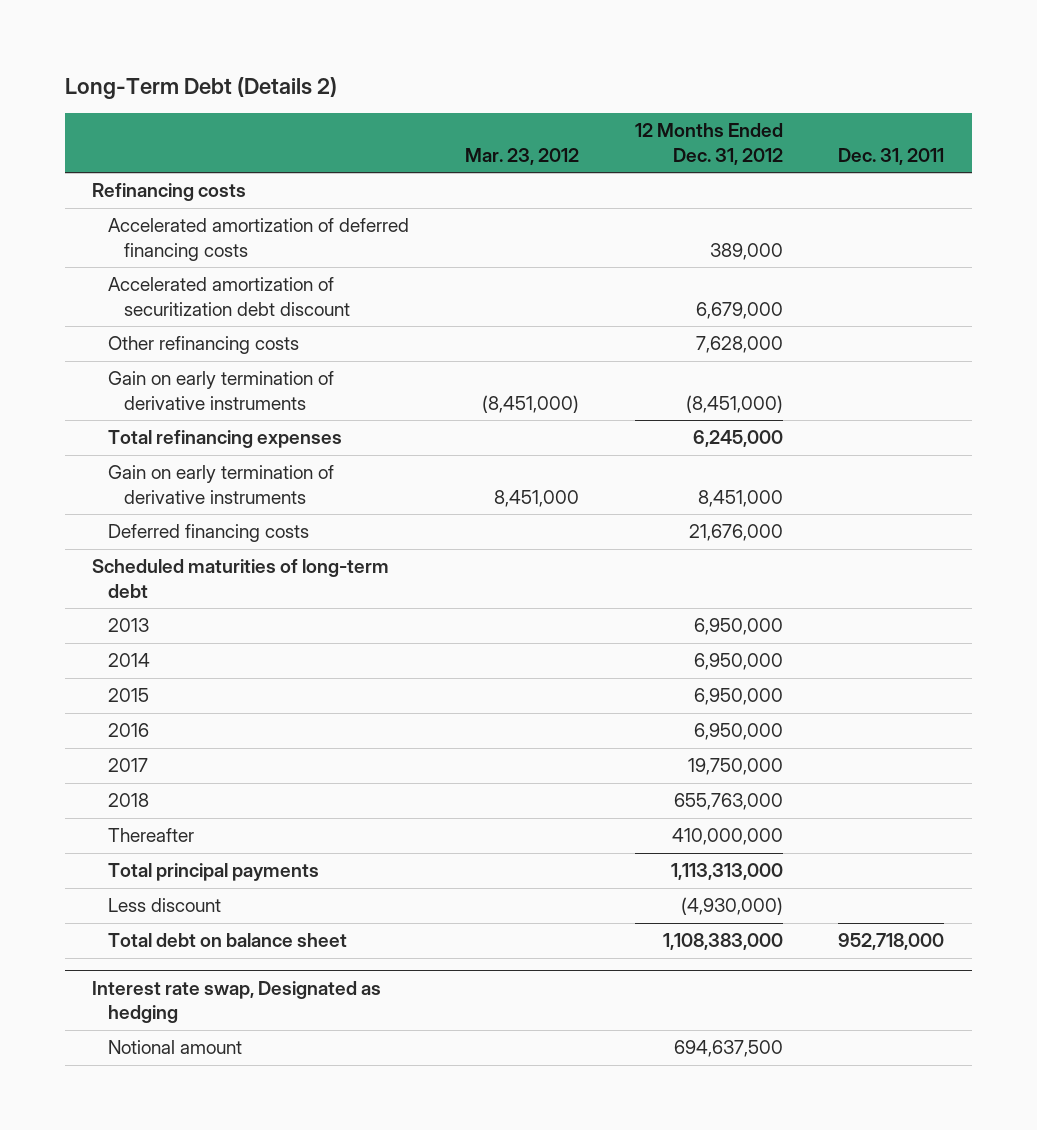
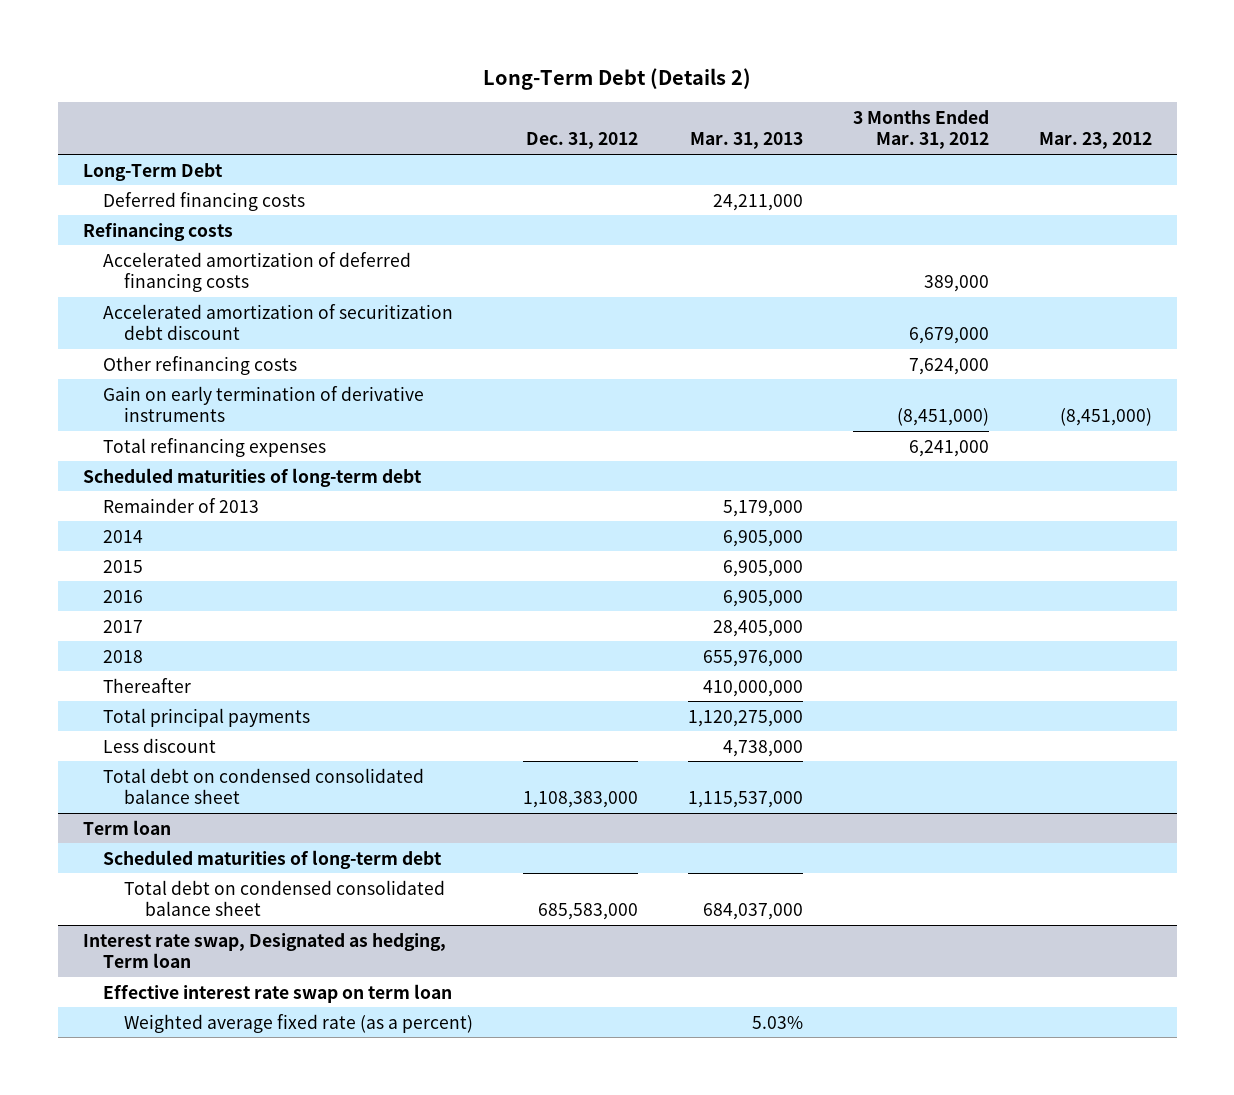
[634,123,783,165] 12 Months Ended Dec. 31, 2012 -> none
[838,147,945,165] Dec. 31, 2011 -> none
none -> [526,132,639,150] Dec. 31, 2012
none -> [689,132,803,150] Mar. 31, 2013
none -> [852,109,989,150] 3 Months Ended Mar. 31, 2012
none -> [82,162,223,181] Long-Term Debt
[108,524,310,543] Deferred financing costs -> [103,191,306,211] Deferred financing costs
[108,465,335,504] Gain on early termination of derivative instruments -> none
[108,618,150,633] 2013 -> none
none -> [103,497,260,513] Remainder of 2013
[108,1040,243,1055] Notional amount -> none
[108,933,348,948] Total debt on balance sheet -> [103,767,425,805] Total debt on condensed consolidated balance sheet
none -> [82,819,171,835] Term loan
none -> [103,849,443,869] Scheduled maturities of long-term debt
none -> [124,879,446,917] Total debt on condensed consolidated balance sheet
[92,980,382,1024] Interest rate swap, Designated as hedging -> [82,932,446,969] Interest rate swap, Designated as hedging, Term loan
none -> [103,983,453,1003] Effective interest rate swap on term loan
none -> [124,1013,474,1033] Weighted average fixed rate (as a percent)

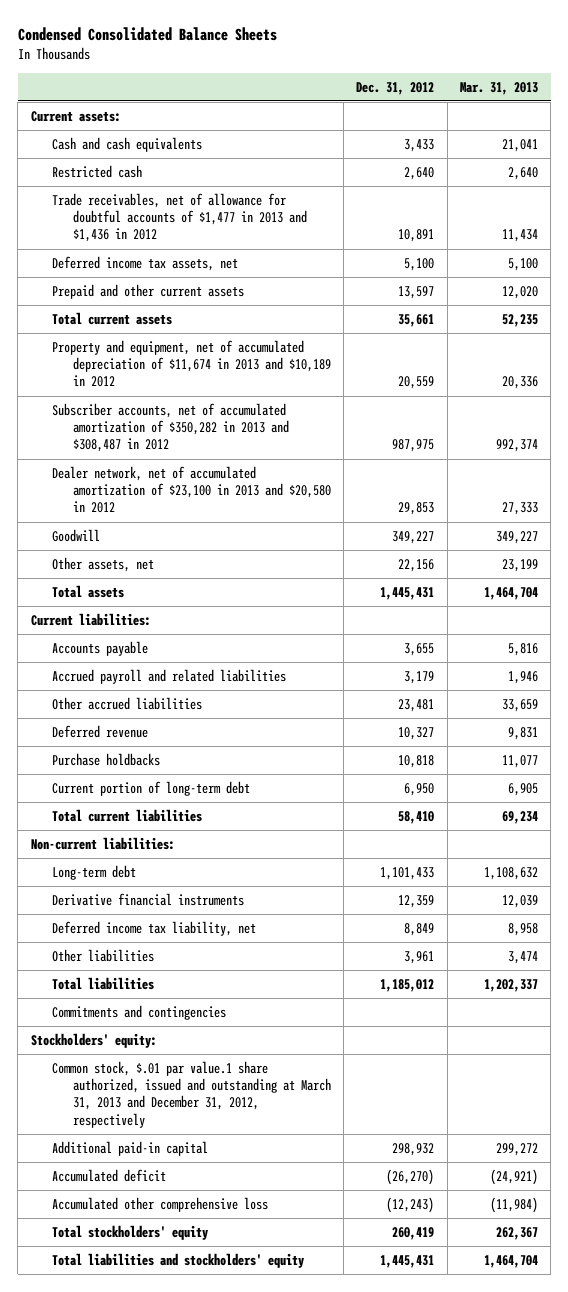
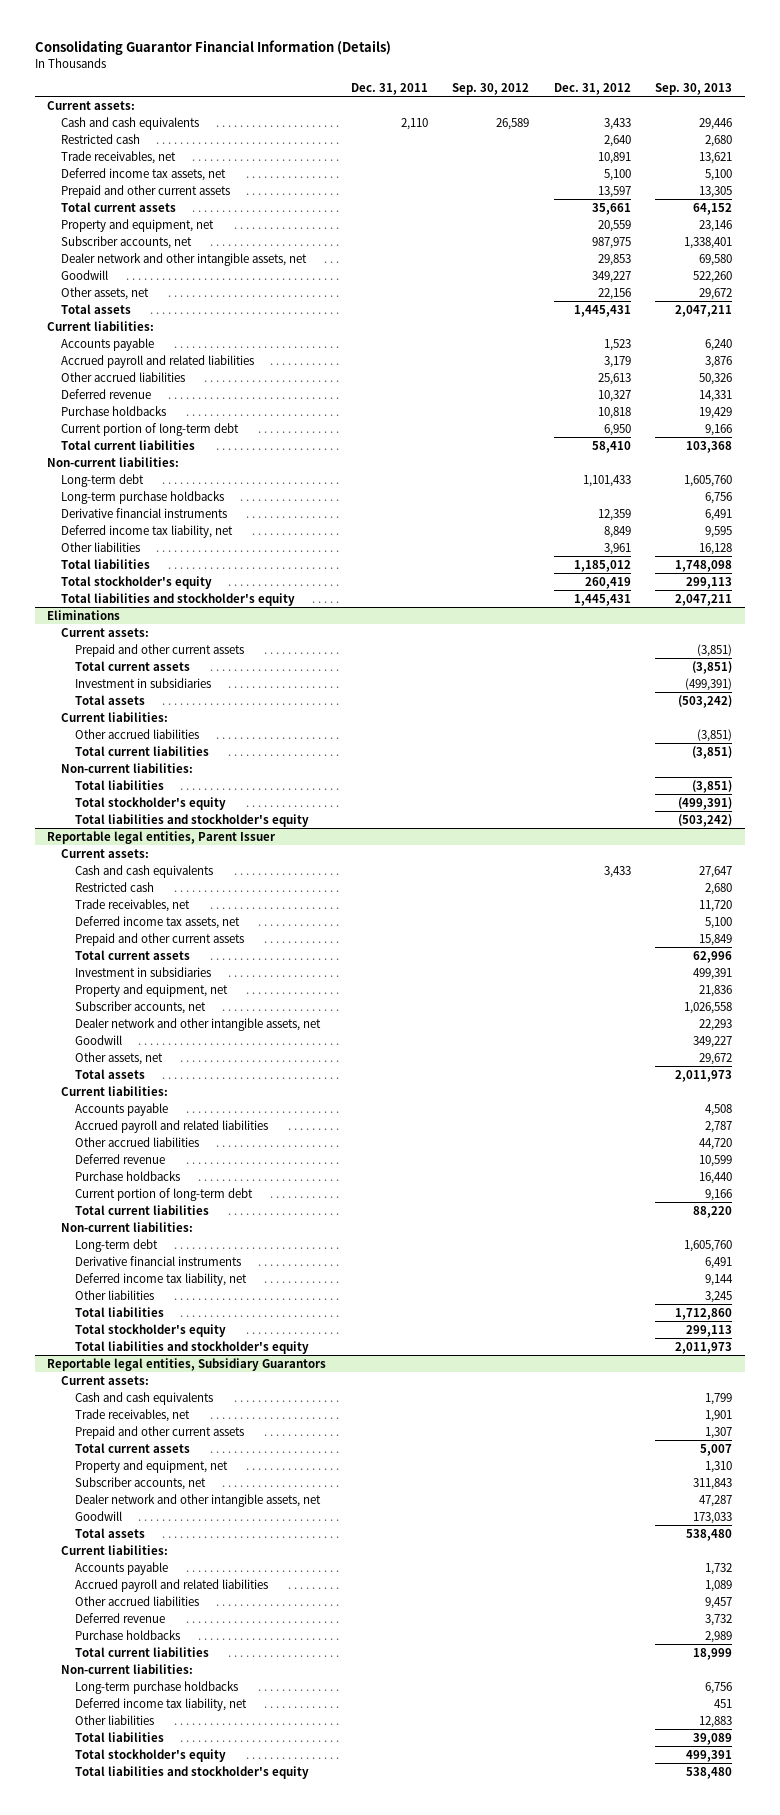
[17,26,277,41] Condensed Consolidated Balance Sheets -> [35,40,392,56] Consolidating Guarantor Financial Information (Details)
[459,81,538,95] Mar. 31, 2013 -> none
none -> [350,82,428,95] Dec. 31, 2011
none -> [452,82,530,95] Sep. 30, 2012
none -> [655,82,733,95] Sep. 30, 2013
[51,193,308,243] Trade receivables, net of allowance for doubtful accounts of $1,477 in 2013 and $1,436 in 2012 -> [61,150,177,164] Trade receivables, net
[51,340,332,388] Property and equipment, net of accumulated depreciation of $11,674 in 2013 and $10,189 in 2012 -> [61,218,215,232] Property and equipment, net
[51,403,290,453] Subscriber accounts, net of accumulated amortization of $350,282 in 2013 and $308,487 in 2012 -> [61,235,193,249] Subscriber accounts, net
[51,466,332,514] Dealer network, net of accumulated amortization of $23,100 in 2013 and $20,580 in 2012 -> [61,252,308,266] Dealer network and other intangible assets, net
[404,643,435,657] 3,655 -> [603,338,631,351] 1,523
[398,699,435,713] 23,481 -> [597,372,631,385] 25,613
none -> [61,490,225,504] Long-term purchase holdbacks
[51,1005,226,1021] Commitments and contingencies -> none
[30,1033,157,1049] Stockholders' equity: -> none
[51,1061,332,1128] Common stock, $.01 par value.1 share authorized, issued and outstanding at March 31, 2013 and December 31, 2012, respectively -> none
[51,1141,208,1157] Additional paid-in capital -> none
[51,1169,166,1183] Accumulated deficit -> none
[51,1197,268,1213] Accumulated other comprehensive loss -> none
[51,1225,208,1241] Total stockholders' equity -> [61,575,213,589] Total stockholder's equity
[51,1253,304,1269] Total liabilities and stockholders' equity -> [61,592,296,606] Total liabilities and stockholder's equity
none -> [47,609,121,620] Eliminations
none -> [61,627,150,637] Current assets:
none -> [74,643,244,657] Prepaid and other current assets
none -> [74,660,190,671] Total current assets
none -> [74,677,211,688] Investment in subsidiaries
none -> [74,694,145,705] Total assets
none -> [61,711,169,722] Current liabilities:
none -> [74,728,199,739] Other accrued liabilities
none -> [74,745,209,756] Total current liabilities
none -> [61,762,194,773] Non-current liabilities:
none -> [74,779,164,790] Total liabilities
none -> [74,796,226,810] Total stockholder's equity
none -> [74,813,309,827] Total liabilities and stockholder's equity
none -> [47,830,277,844] Reportable legal entities, Parent Issuer
none -> [61,848,150,858] Current assets:
none -> [74,864,213,878] Cash and cash equivalents
none -> [74,881,154,892] Restricted cash
none -> [74,898,190,912] Trade receivables, net
none -> [74,915,240,929] Deferred income tax assets, net
none -> [74,932,244,946] Prepaid and other current assets
none -> [74,949,190,960] Total current assets
none -> [74,966,211,977] Investment in subsidiaries
none -> [74,983,228,997] Property and equipment, net
none -> [74,1000,206,1014] Subscriber accounts, net
none -> [74,1017,321,1031] Dealer network and other intangible assets, net
none -> [74,1034,122,1045] Goodwill
none -> [74,1051,163,1065] Other assets, net
none -> [74,1068,145,1079] Total assets
none -> [61,1085,169,1096] Current liabilities:
none -> [74,1102,168,1116] Accounts payable
none -> [74,1119,268,1133] Accrued payroll and related liabilities
none -> [74,1136,199,1147] Other accrued liabilities
none -> [74,1153,165,1164] Deferred revenue
none -> [74,1170,180,1181] Purchase holdbacks
none -> [74,1187,253,1201] Current portion of long-term debt
none -> [74,1204,209,1215] Total current liabilities
none -> [61,1221,194,1232] Non-current liabilities:
none -> [74,1238,158,1252] Long-term debt
none -> [74,1255,241,1266] Derivative financial instruments
none -> [74,1272,247,1286] Deferred income tax liability, net
none -> [74,1289,154,1300] Other liabilities
none -> [74,1306,164,1317] Total liabilities
none -> [74,1323,226,1337] Total stockholder's equity
none -> [74,1340,309,1354] Total liabilities and stockholder's equity
none -> [47,1357,327,1371] Reportable legal entities, Subsidiary Guarantors
none -> [61,1375,150,1385] Current assets:
none -> [74,1391,213,1405] Cash and cash equivalents
none -> [74,1408,190,1422] Trade receivables, net
none -> [74,1425,244,1439] Prepaid and other current assets
none -> [74,1442,190,1453] Total current assets
none -> [74,1459,228,1473] Property and equipment, net
none -> [74,1476,206,1490] Subscriber accounts, net
none -> [74,1493,321,1507] Dealer network and other intangible assets, net
none -> [74,1510,122,1521] Goodwill
none -> [74,1527,145,1538] Total assets
none -> [61,1544,169,1555] Current liabilities:
none -> [74,1561,168,1575] Accounts payable
none -> [74,1578,268,1592] Accrued payroll and related liabilities
none -> [74,1595,199,1606] Other accrued liabilities
none -> [74,1612,165,1623] Deferred revenue
none -> [74,1629,180,1640] Purchase holdbacks
none -> [74,1646,209,1657] Total current liabilities
none -> [61,1663,194,1674] Non-current liabilities:
none -> [74,1680,238,1694] Long-term purchase holdbacks
none -> [74,1697,247,1711] Deferred income tax liability, net
none -> [74,1714,154,1725] Other liabilities
none -> [74,1731,164,1742] Total liabilities
none -> [74,1748,226,1762] Total stockholder's equity
none -> [74,1765,309,1779] Total liabilities and stockholder's equity

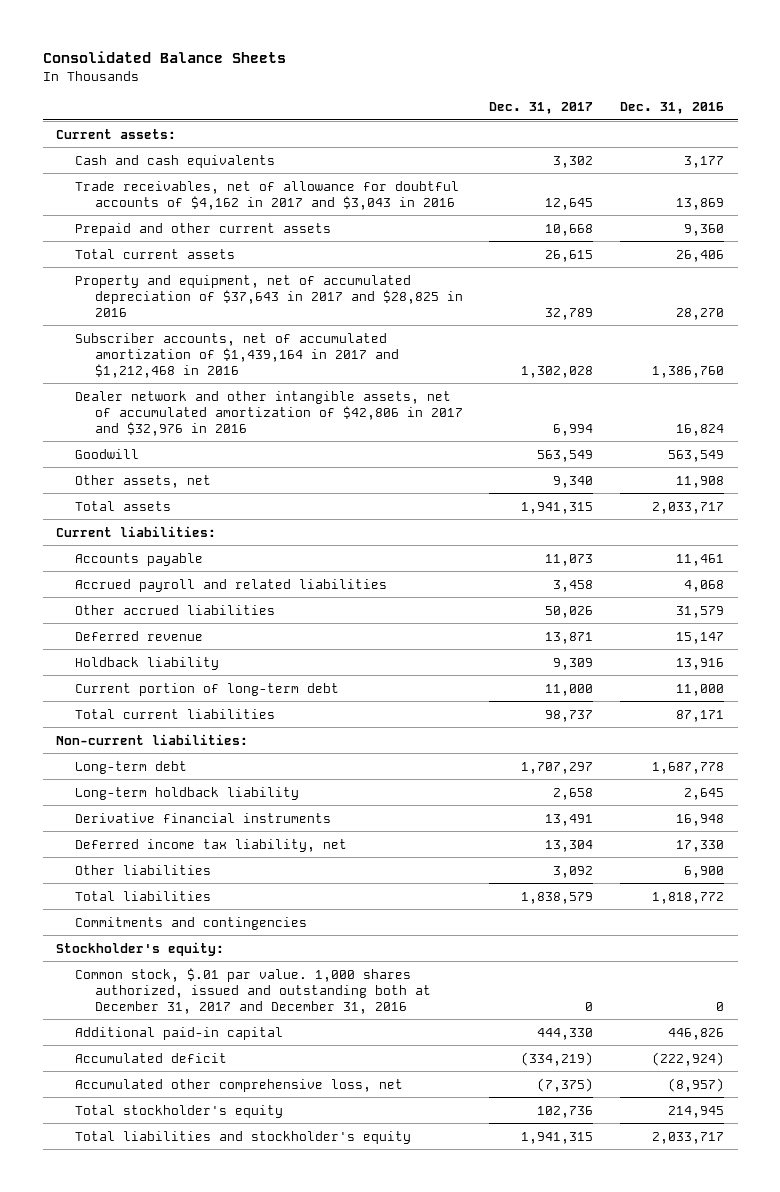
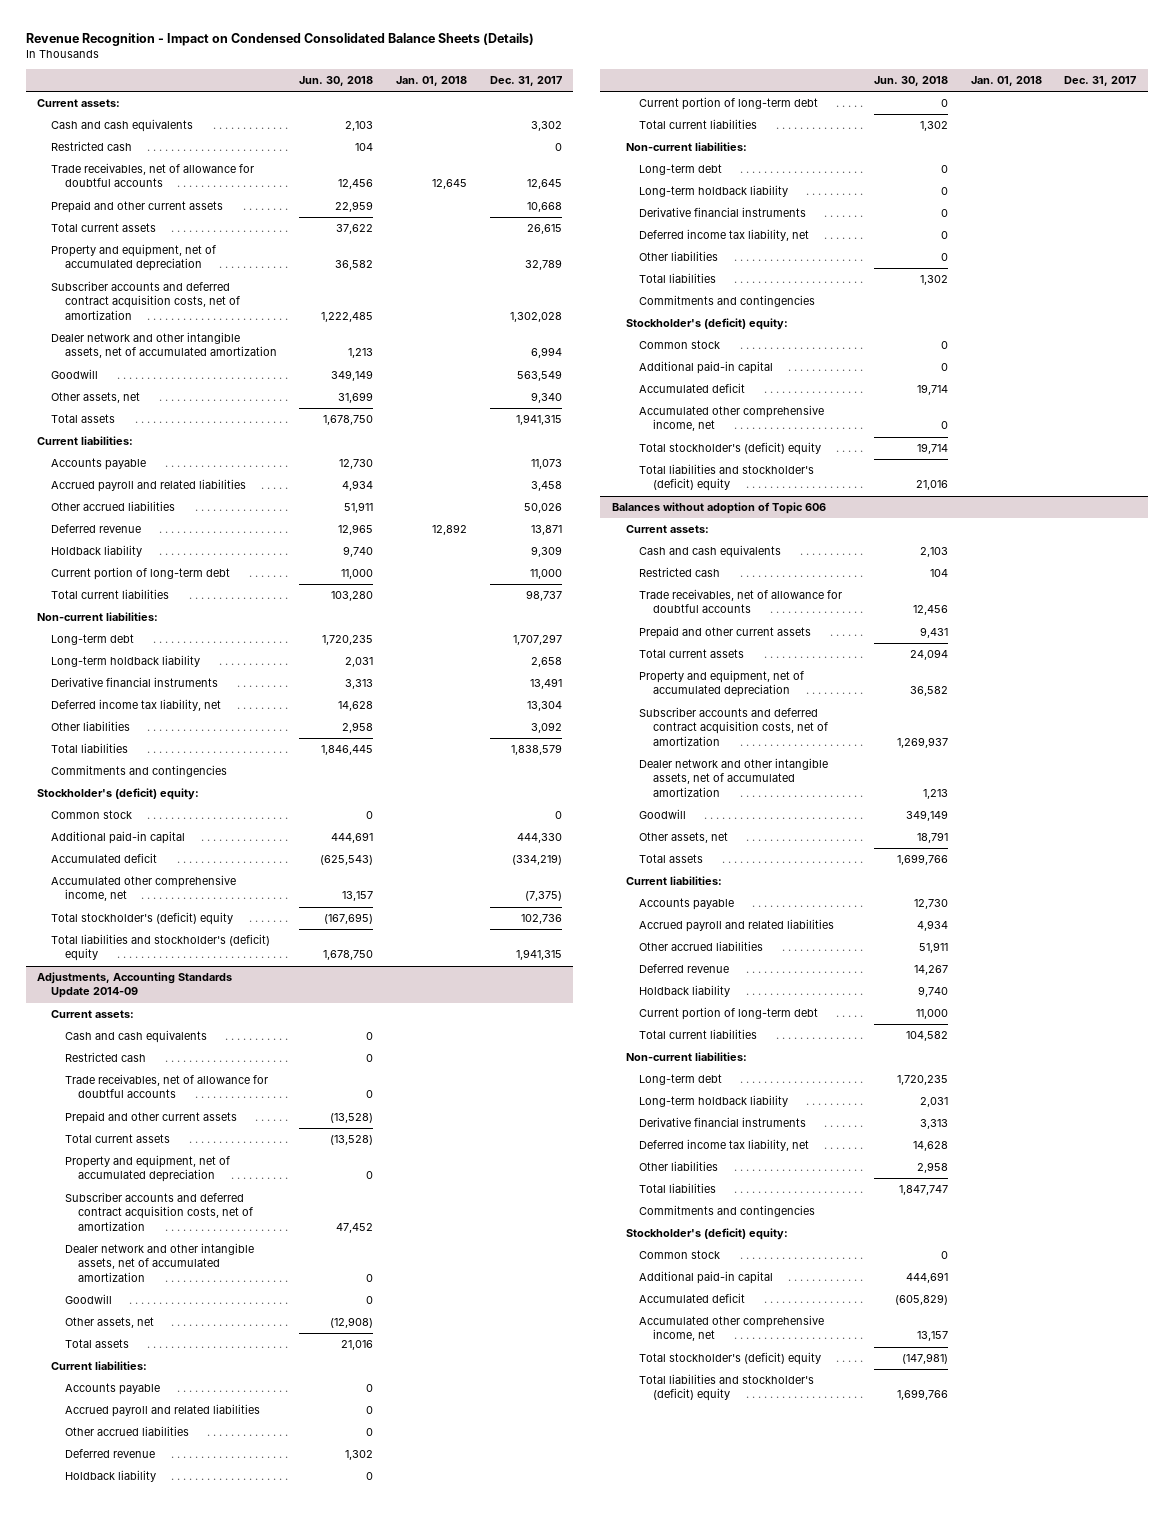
[42,50,286,63] Consolidated Balance Sheets -> [25,32,534,46] Revenue Recognition - Impact on Condensed Consolidated Balance Sheets (Details)
[620,102,725,115] Dec. 31, 2016 -> none
none -> [299,76,374,87] Jun. 30, 2018
none -> [395,76,467,87] Jan. 01, 2018
none -> [50,141,132,152] Restricted cash
[75,180,460,210] Trade receivables, net of allowance for doubtful accounts of $4,162 in 2017 and $3,043 in 2016 -> [50,163,254,188] Trade receivables, net of allowance for doubtful accounts
[75,274,463,317] Property and equipment, net of accumulated depreciation of $37,643 in 2017 and $28,825 in 2016 -> [50,244,216,272] Property and equipment, net of accumulated depreciation
[75,332,399,378] Subscriber accounts, net of accumulated amortization of $1,439,164 in 2017 and $1,212,468 in 2016 -> [50,281,240,320] Subscriber accounts and deferred contract acquisition costs, net of amortization
[75,390,463,436] Dealer network and other intangible assets, net of accumulated amortization of $42,806 in 2017 and $32,976 in 2016 -> [50,332,277,359] Dealer network and other intangible assets, net of accumulated amortization
[55,941,224,956] Stockholder's equity: -> [37,788,200,801] Stockholder's (deficit) equity:
[75,967,431,1014] Common stock, $.01 par value. 1,000 shares authorized, issued and outstanding both at December 31, 2017 and December 31, 2016 -> [50,810,132,820] Common stock
[75,1078,404,1092] Accumulated other comprehensive loss, net -> [50,875,236,902] Accumulated other comprehensive income, net
[75,1104,284,1118] Total stockholder's equity -> [50,912,233,926] Total stockholder's (deficit) equity
[75,1130,412,1144] Total liabilities and stockholder's equity -> [50,934,270,962] Total liabilities and stockholder's (deficit) equity
none -> [37,972,233,999] Adjustments, Accounting Standards Update 2014-09
none -> [50,1010,134,1019] Current assets:
none -> [64,1030,207,1044] Cash and cash equivalents
none -> [64,1052,146,1063] Restricted cash
none -> [64,1074,268,1099] Trade receivables, net of allowance for doubtful accounts
none -> [64,1111,237,1125] Prepaid and other current assets
none -> [64,1134,170,1144] Total current assets
none -> [64,1155,230,1183] Property and equipment, net of accumulated depreciation
none -> [64,1192,254,1231] Subscriber accounts and deferred contract acquisition costs, net of amortization
none -> [64,1243,254,1282] Dealer network and other intangible assets, net of accumulated amortization
none -> [64,1294,112,1305] Goodwill
none -> [64,1317,154,1329] Other assets, net
none -> [64,1339,129,1349] Total assets
none -> [50,1361,147,1371] Current liabilities:
none -> [64,1383,160,1396] Accounts payable
none -> [64,1404,260,1418] Accrued payroll and related liabilities
none -> [64,1426,189,1437] Other accrued liabilities
none -> [64,1449,155,1459] Deferred revenue
none -> [64,1470,156,1483] Holdback liability
none -> [639,97,819,111] Current portion of long-term debt
none -> [639,119,758,130] Total current liabilities
none -> [625,142,747,152] Non-current liabilities:
none -> [639,164,723,176] Long-term debt
none -> [639,185,789,198] Long-term holdback liability
none -> [639,207,807,218] Derivative financial instruments
none -> [639,229,810,242] Deferred income tax liability, net
none -> [639,251,719,262] Other liabilities
none -> [639,273,717,284] Total liabilities
none -> [639,295,816,308] Commitments and contingencies
none -> [625,318,788,331] Stockholder's (deficit) equity:
none -> [639,340,721,350] Common stock
none -> [639,361,774,375] Additional paid-in capital
none -> [639,383,746,394] Accumulated deficit
none -> [639,405,825,432] Accumulated other comprehensive income, net
none -> [639,442,822,456] Total stockholder's (deficit) equity
none -> [639,464,815,492] Total liabilities and stockholder's (deficit) equity
none -> [611,502,826,515] Balances without adoption of Topic 606
none -> [625,525,709,534] Current assets:
none -> [639,545,782,559] Cash and cash equivalents
none -> [639,567,721,578] Restricted cash
none -> [639,589,843,614] Trade receivables, net of allowance for doubtful accounts
none -> [639,626,812,640] Prepaid and other current assets
none -> [639,649,745,659] Total current assets
none -> [639,670,805,698] Property and equipment, net of accumulated depreciation
none -> [639,707,829,746] Subscriber accounts and deferred contract acquisition costs, net of amortization
none -> [639,758,829,797] Dealer network and other intangible assets, net of accumulated amortization
none -> [639,809,687,820] Goodwill
none -> [639,832,729,844] Other assets, net
none -> [639,854,704,864] Total assets
none -> [625,876,722,886] Current liabilities:
none -> [639,898,735,911] Accounts payable
none -> [639,919,835,933] Accrued payroll and related liabilities
none -> [639,941,764,952] Other accrued liabilities
none -> [639,964,730,974] Deferred revenue
none -> [639,985,731,998] Holdback liability
none -> [639,1007,819,1021] Current portion of long-term debt
none -> [639,1029,758,1040] Total current liabilities
none -> [625,1052,747,1062] Non-current liabilities:
none -> [639,1074,723,1086] Long-term debt
none -> [639,1095,789,1108] Long-term holdback liability
none -> [639,1117,807,1128] Derivative financial instruments
none -> [639,1139,810,1152] Deferred income tax liability, net
none -> [639,1161,719,1172] Other liabilities
none -> [639,1183,717,1194] Total liabilities
none -> [639,1205,816,1218] Commitments and contingencies
none -> [625,1228,788,1241] Stockholder's (deficit) equity:
none -> [639,1250,721,1260] Common stock
none -> [639,1271,774,1285] Additional paid-in capital
none -> [639,1293,746,1304] Accumulated deficit
none -> [639,1315,825,1342] Accumulated other comprehensive income, net
none -> [639,1352,822,1366] Total stockholder's (deficit) equity
none -> [639,1374,815,1402] Total liabilities and stockholder's (deficit) equity

